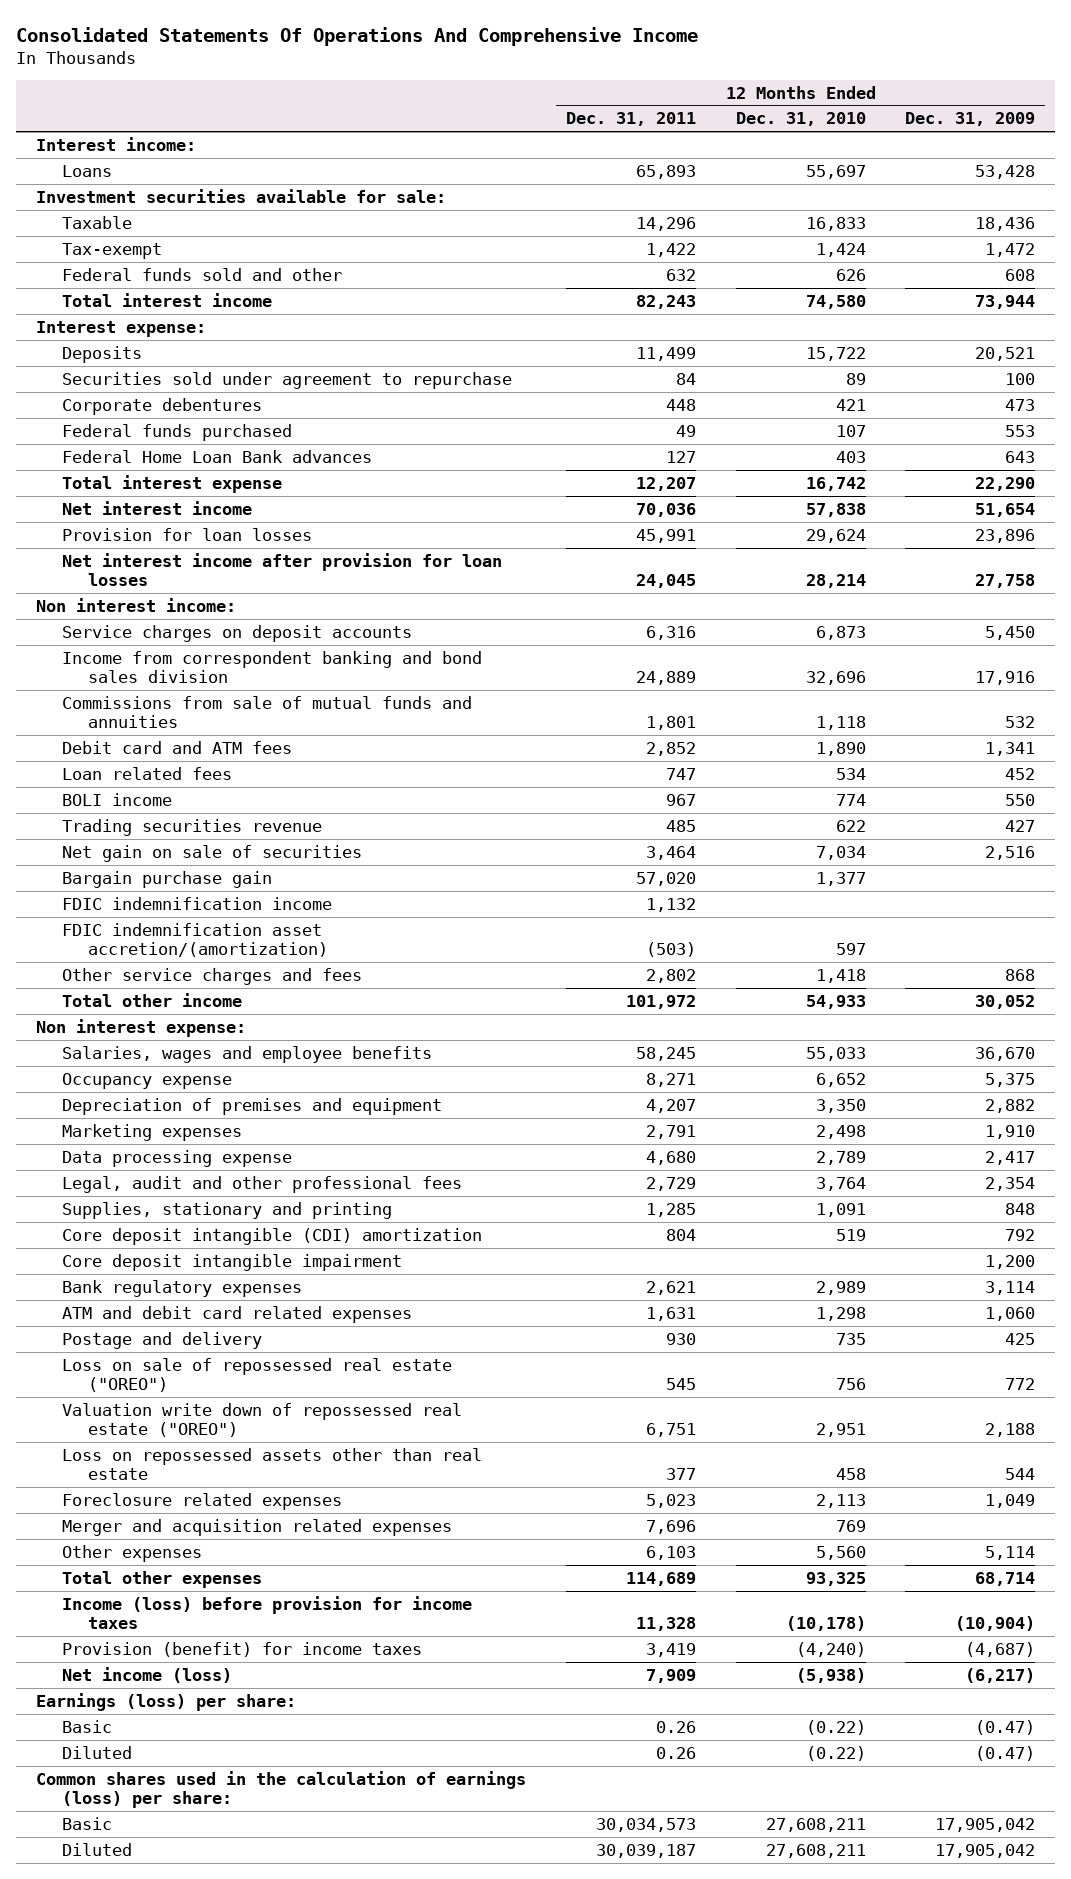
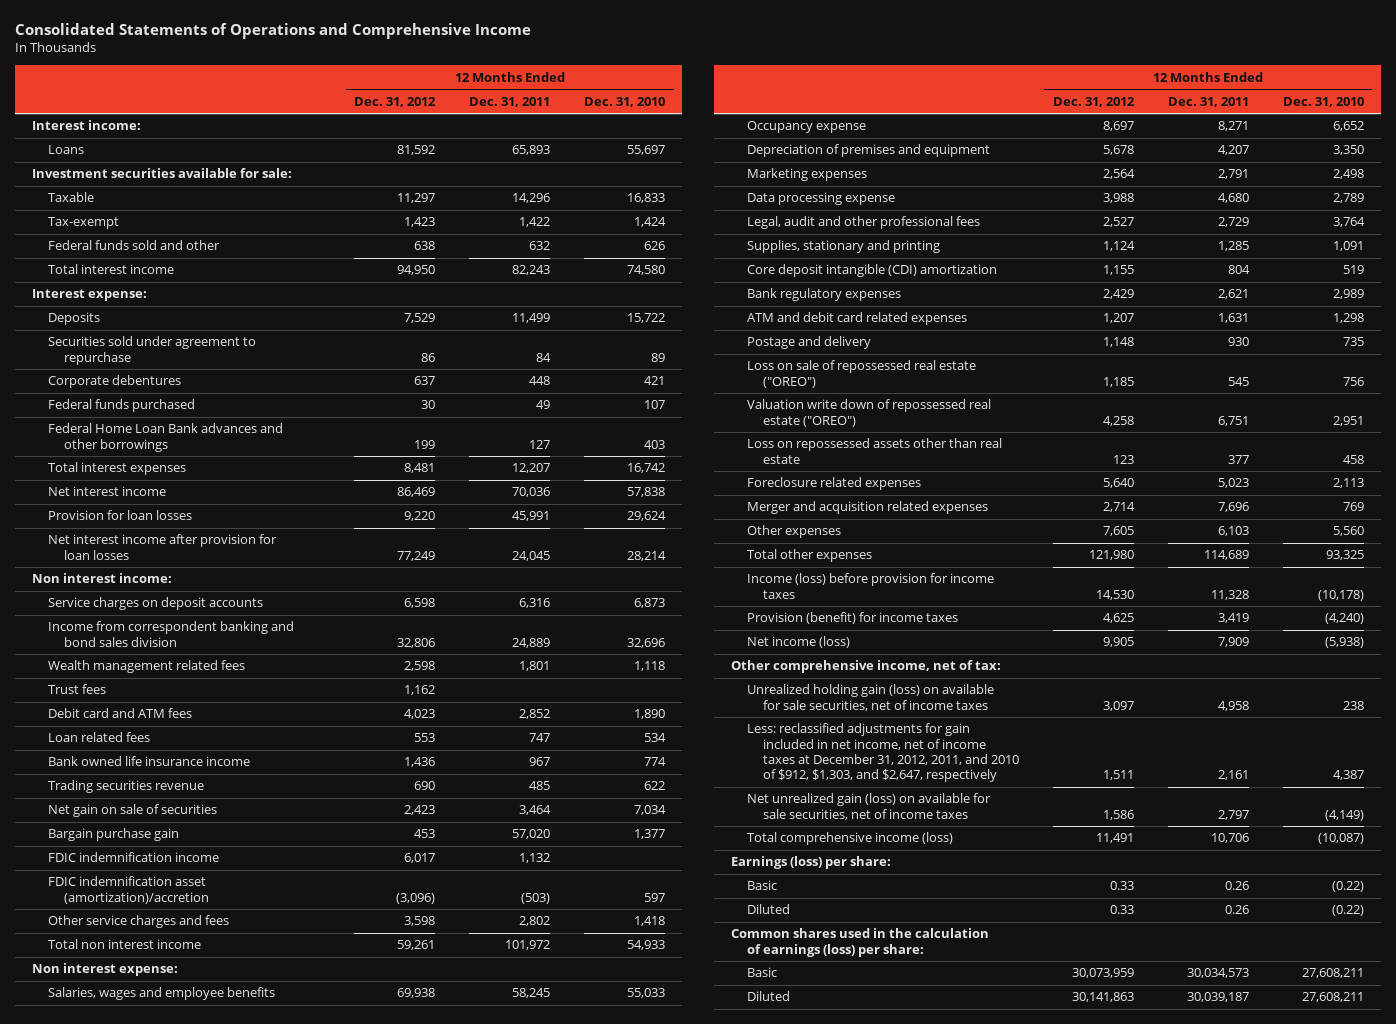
[16,26,699,46] Consolidated Statements Of Operations And Comprehensive Income -> [15,23,532,40] Consolidated Statements of Operations and Comprehensive Income
[905,112,1036,127] Dec. 31, 2009 -> none
none -> [354,96,437,107] Dec. 31, 2012
[61,449,372,463] Federal Home Loan Bank advances -> [48,423,284,452] Federal Home Loan Bank advances and other borrowings
[61,474,282,493] Total interest expense -> [48,462,187,476] Total interest expenses
[61,695,472,729] Commissions from sale of mutual funds and annuities -> [48,660,246,674] Wealth management related fees
none -> [48,684,107,695] Trust fees
[61,792,172,806] BOLI income -> [48,756,251,767] Bank owned life insurance income
[61,922,328,958] FDIC indemnification asset accretion/(amortization) -> [48,876,210,904] FDIC indemnification asset (amortization)/accretion
[61,992,242,1007] Total other income -> [48,939,202,950] Total non interest income
[61,1253,402,1271] Core deposit intangible impairment -> none
none -> [731,660,1002,674] Other comprehensive income, net of tax:
none -> [747,684,995,711] Unrealized holding gain (loss) on available for sale securities, net of income taxes
none -> [747,723,1019,783] Less: reclassified adjustments for gain included in net income, net of income taxes at December 31, 2012, 2011, and 2010 of $912, $1,303, and $2,647, respectively
none -> [747,793,992,820] Net unrealized gain (loss) on available for sale securities, net of income taxes
none -> [747,832,954,846] Total comprehensive income (loss)

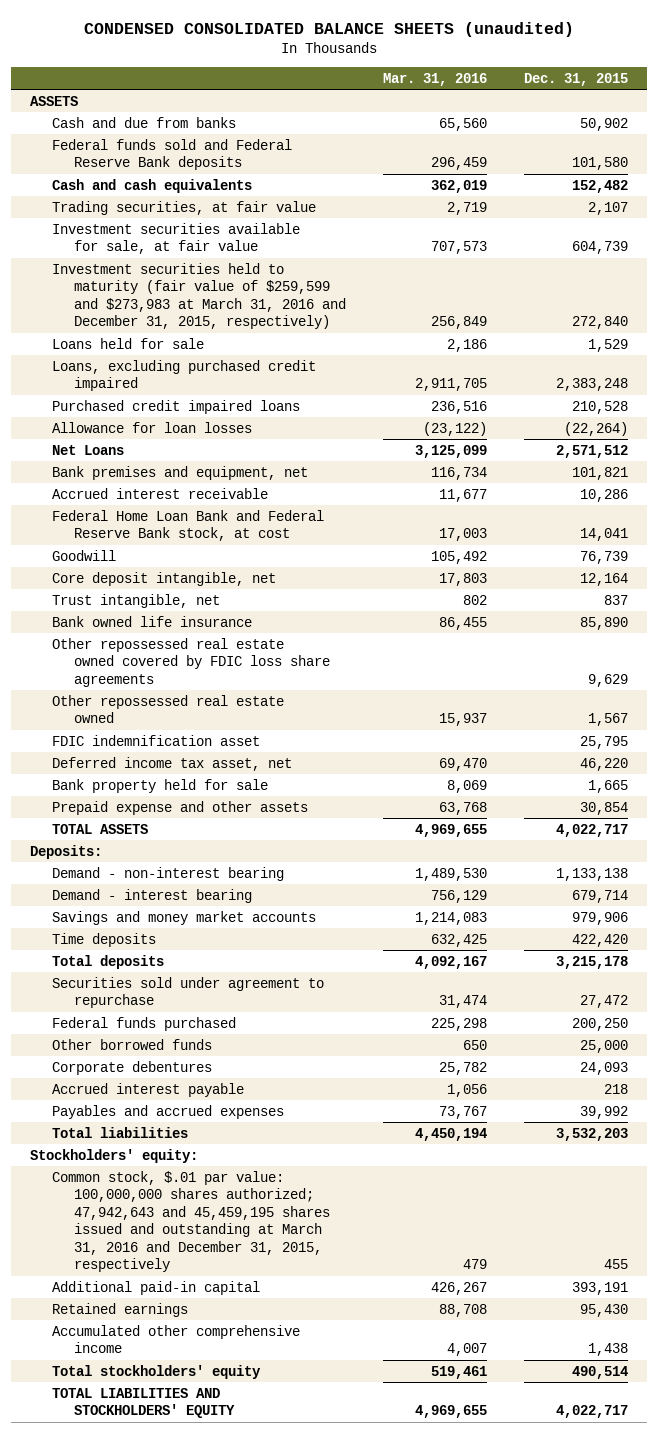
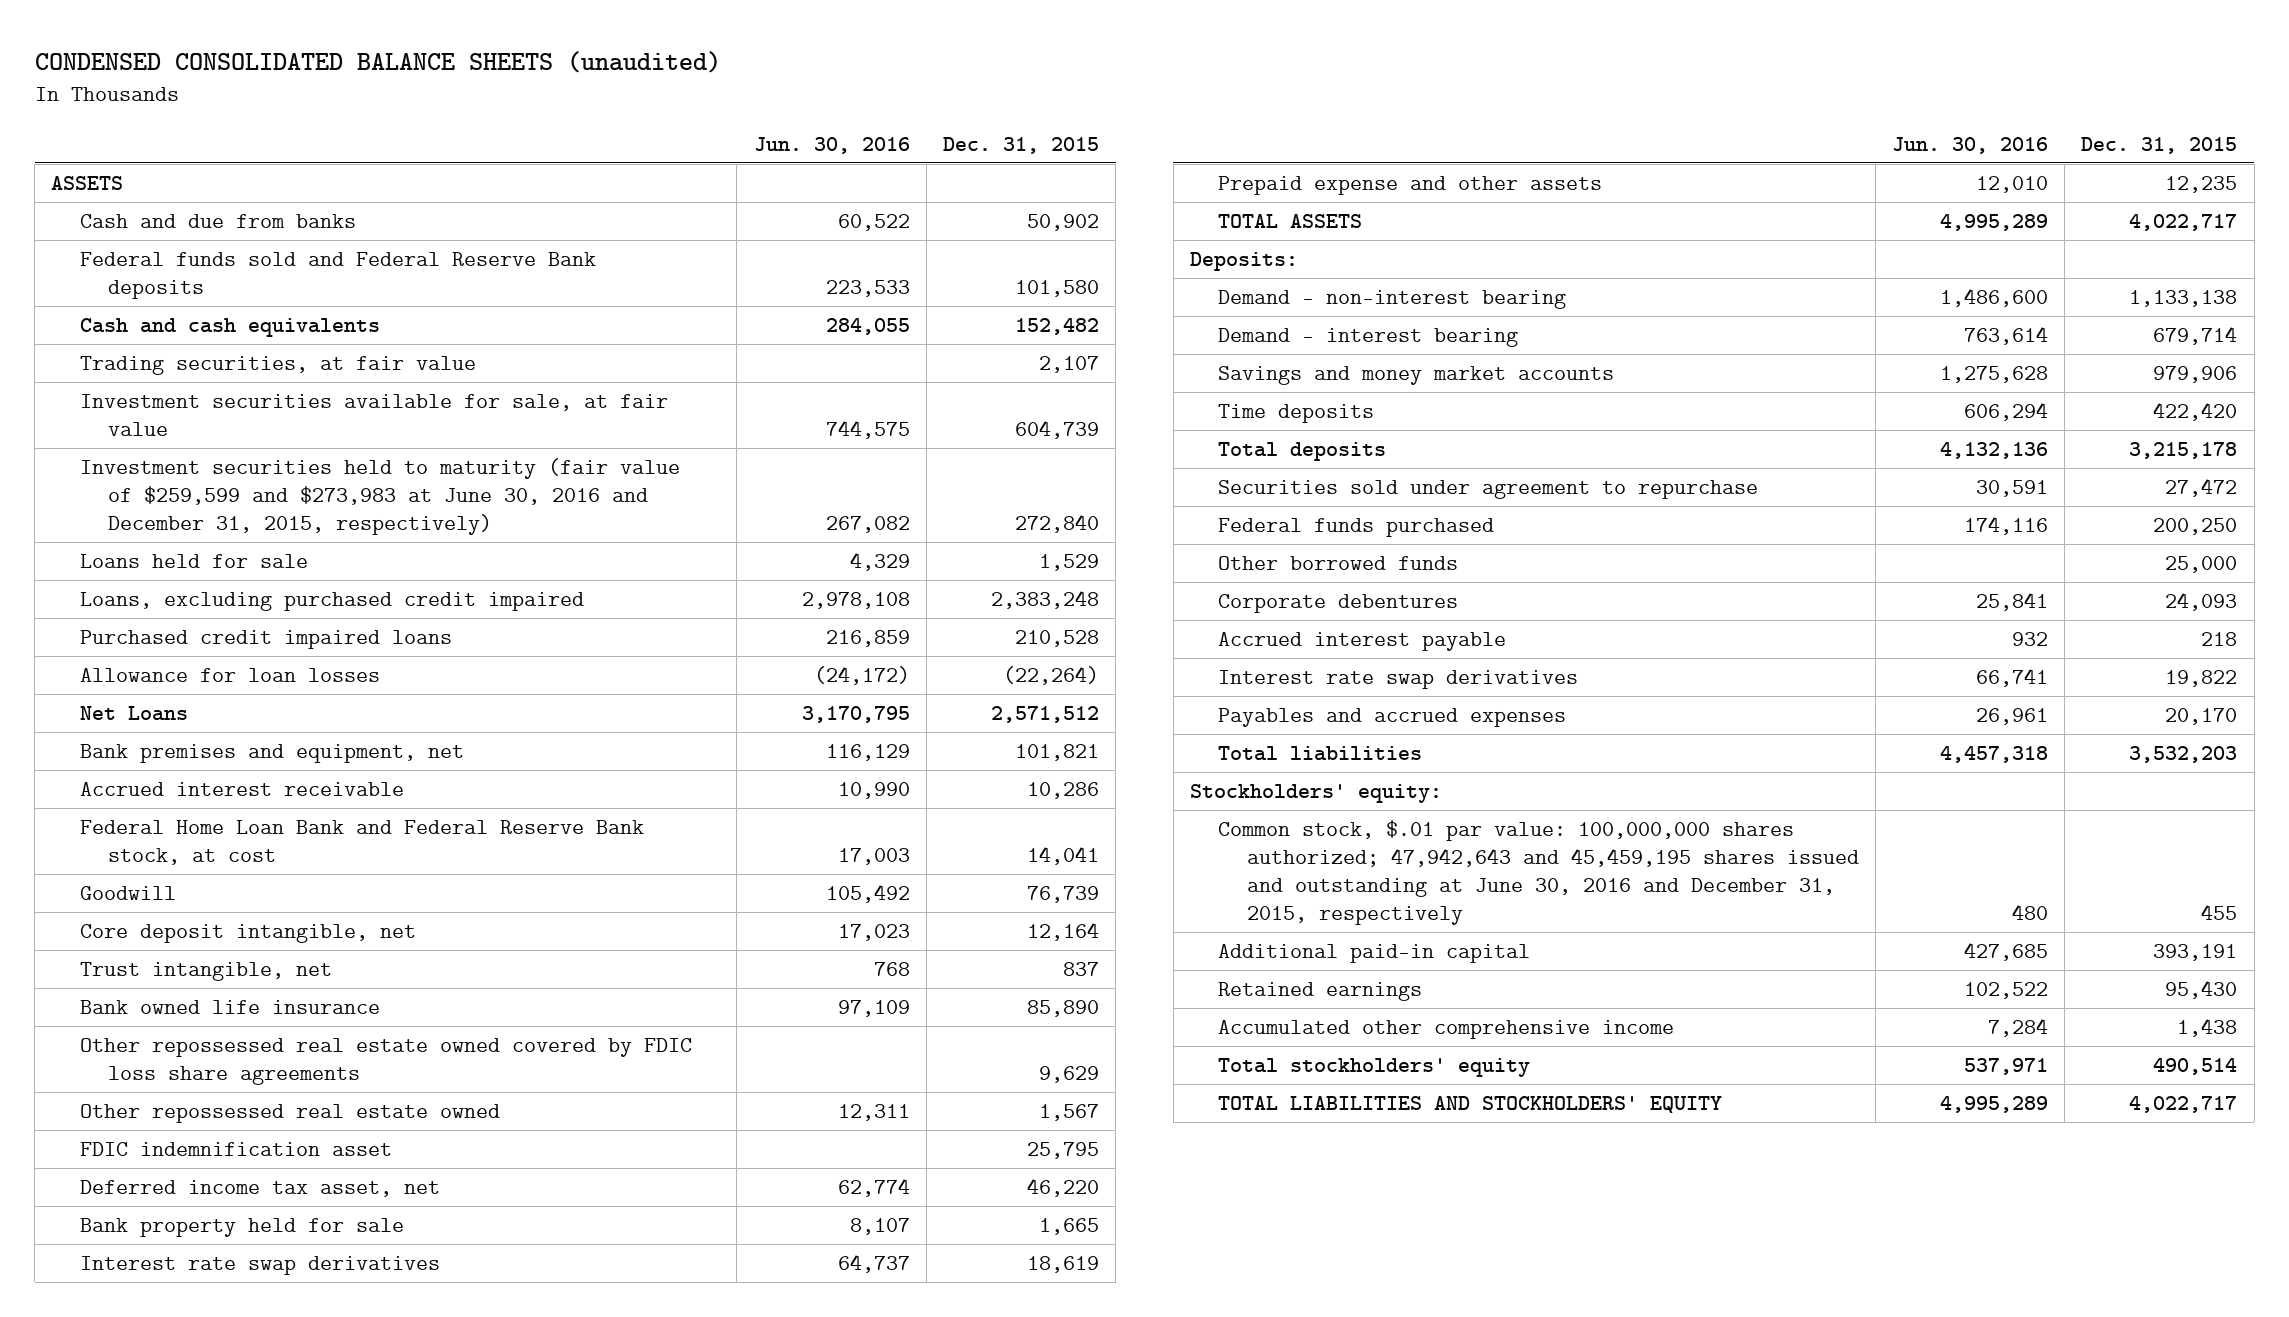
[383,72,488,86] Mar. 31, 2016 -> none
none -> [753,136,910,154] Jun. 30, 2016
[51,262,346,330] Investment securities held to maturity (fair value of $259,599 and $273,983 at March 31, 2016 and December 31, 2015, respectively) -> [79,458,680,536] Investment securities held to maturity (fair value of $259,599 and $273,983 at June 30, 2016 and December 31, 2015, respectively)
none -> [79,1256,440,1276] Interest rate swap derivatives
[580,801,629,815] 30,854 -> [2165,176,2238,194] 12,235
none -> [1218,670,1579,690] Interest rate swap derivatives
[580,1105,629,1119] 39,992 -> [2165,708,2238,726] 20,170
[51,1170,330,1272] Common stock, $.01 par value: 100,000,000 shares authorized; 47,942,643 and 45,459,195 shares issued and outstanding at March 31, 2016 and December 31, 2015, respectively -> [1218,820,1859,926] Common stock, $.01 par value: 100,000,000 shares authorized; 47,942,643 and 45,459,195 shares issued and outstanding at June 30, 2016 and December 31, 2015, respectively

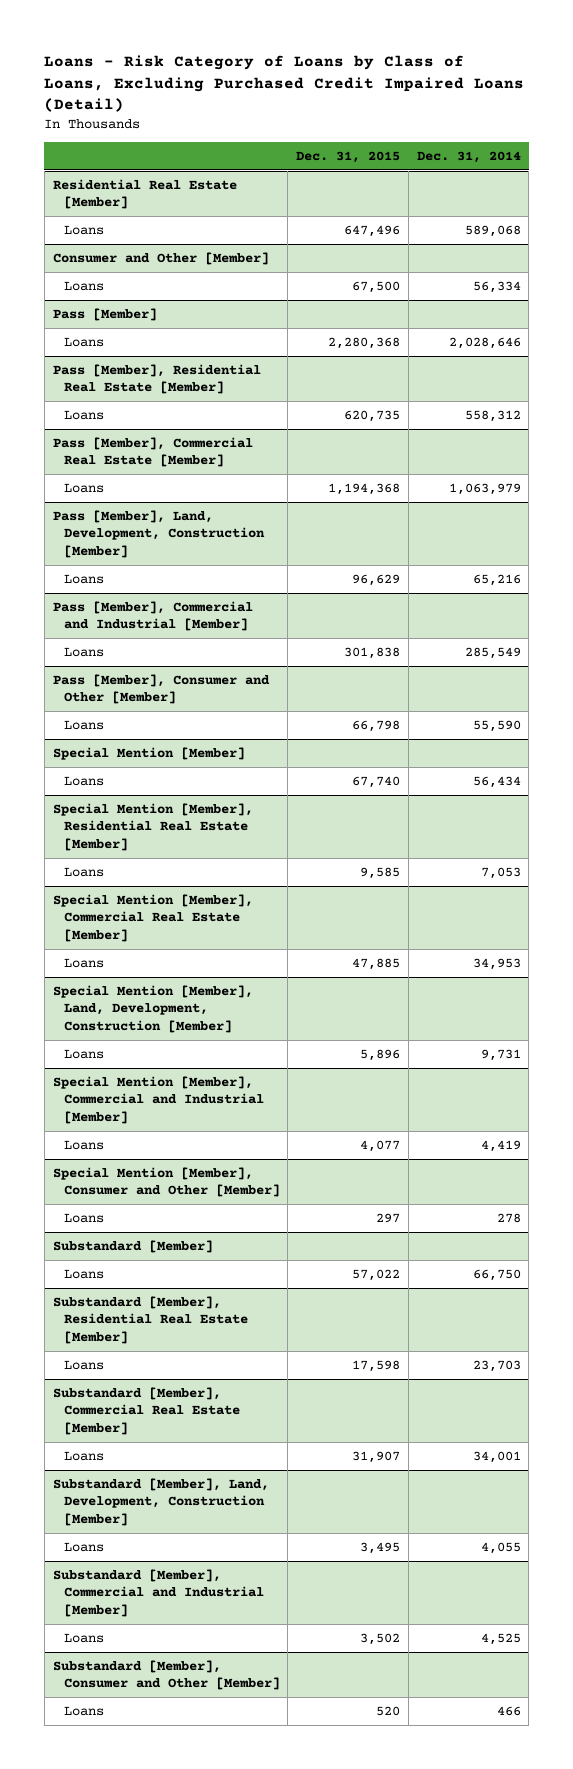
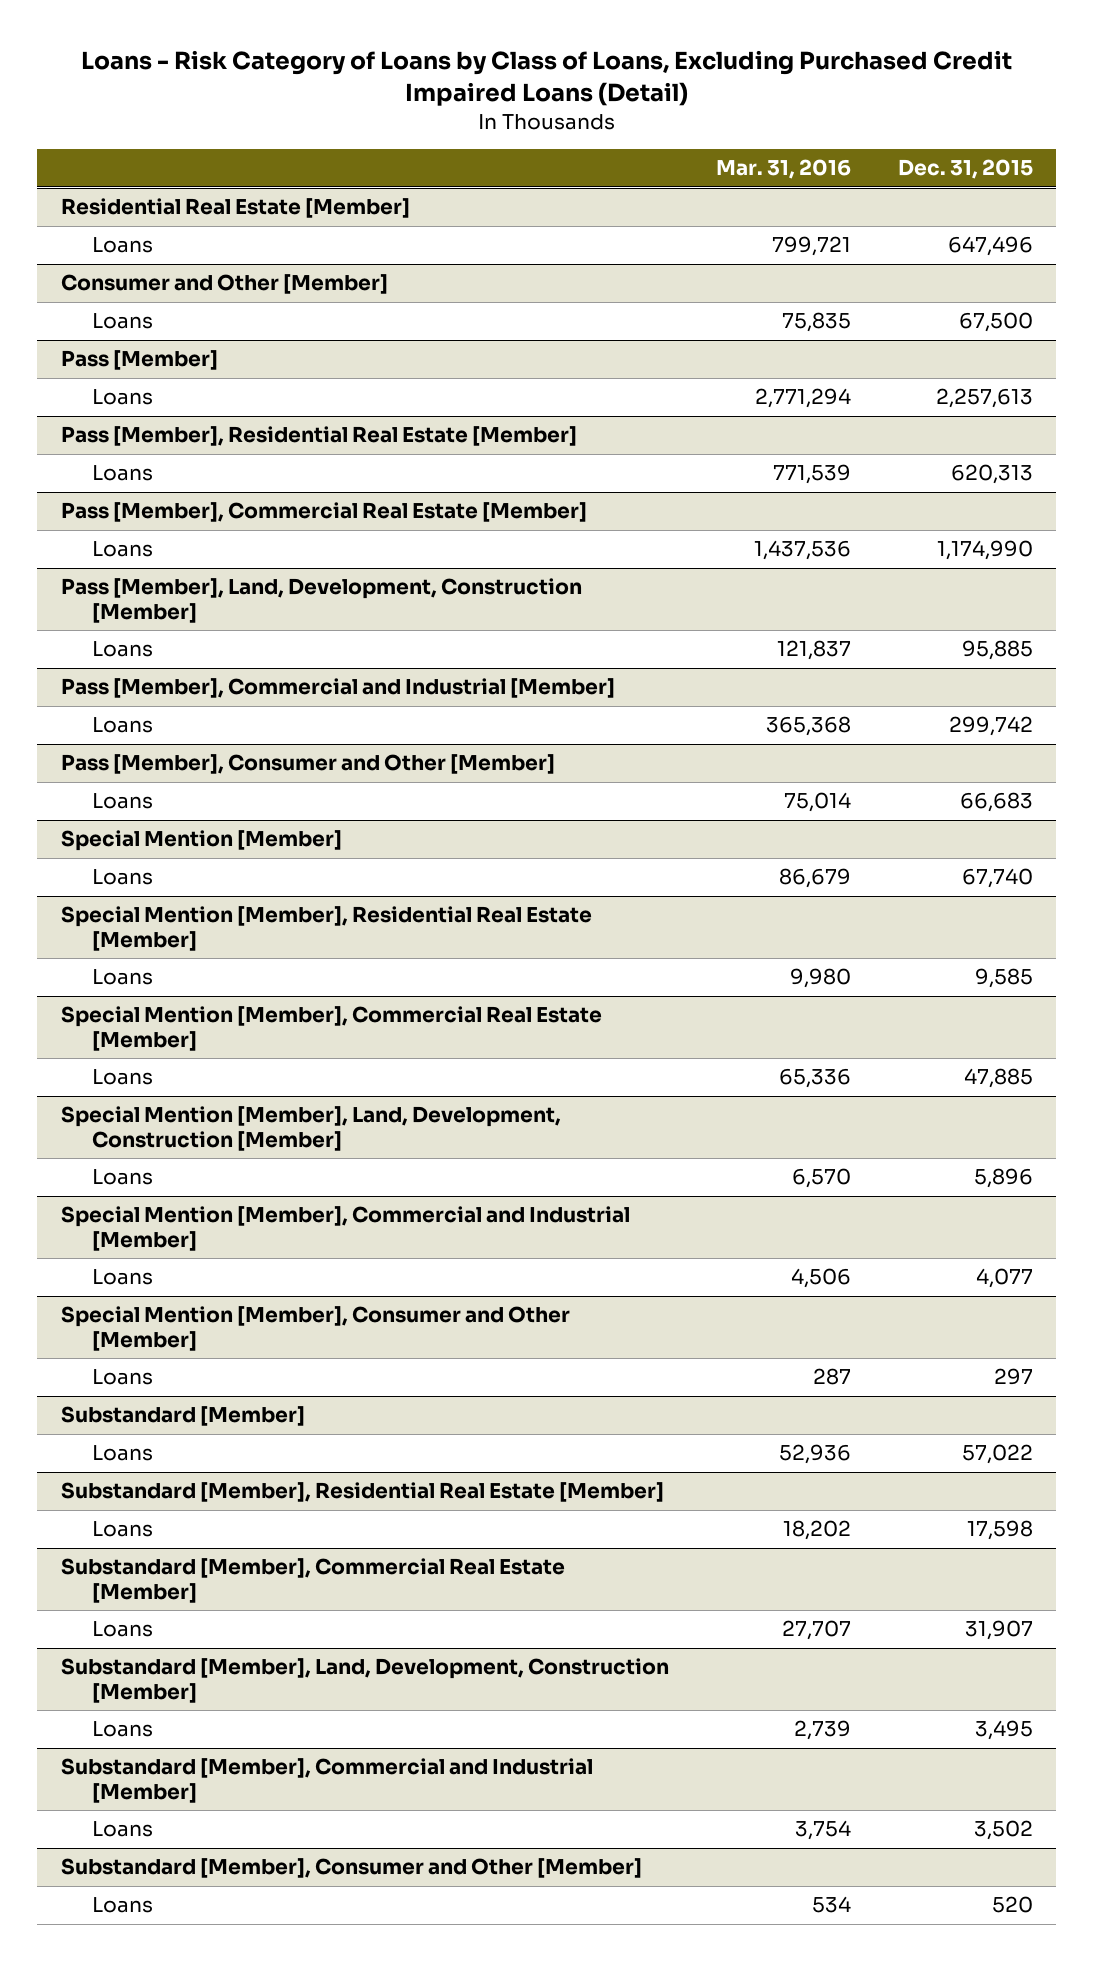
[416,150,521,163] Dec. 31, 2014 -> none
none -> [715,159,851,180] Mar. 31, 2016
[328,336,401,349] 2,280,368 -> [935,388,1033,409] 2,257,613
[344,409,401,422] 620,735 -> [950,464,1033,485] 620,313
[328,482,401,495] 1,194,368 -> [936,540,1033,561] 1,174,990
[352,573,401,586] 96,629 -> [961,640,1033,661] 95,885
[344,646,401,659] 301,838 -> [948,716,1033,737] 299,742
[352,719,401,732] 66,798 -> [959,792,1033,813] 66,683

